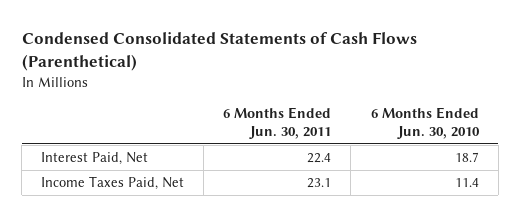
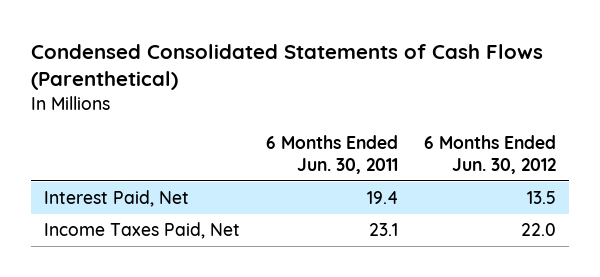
[370,107,480,140] 6 Months Ended Jun. 30, 2010 -> none
none -> [424,135,557,174] 6 Months Ended Jun. 30, 2012
[307,153,332,164] 22.4 -> [367,191,399,205] 19.4

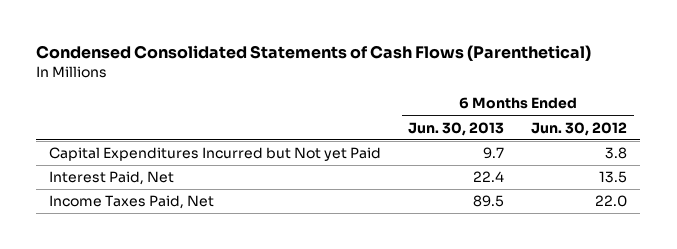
[266,135,399,174] 6 Months Ended Jun. 30, 2011 -> none
none -> [408,121,505,136] Jun. 30, 2013
none -> [49,147,382,162] Capital Expenditures Incurred but Not yet Paid

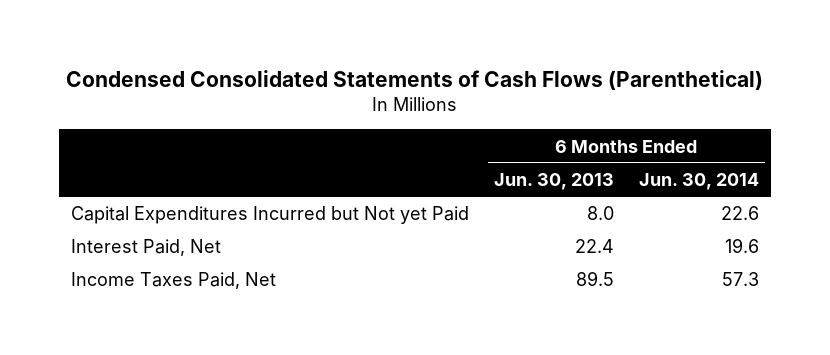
[531,121,628,136] Jun. 30, 2012 -> none
none -> [638,173,759,191] Jun. 30, 2014
[483,147,505,160] 9.7 -> [586,206,614,221] 8.0

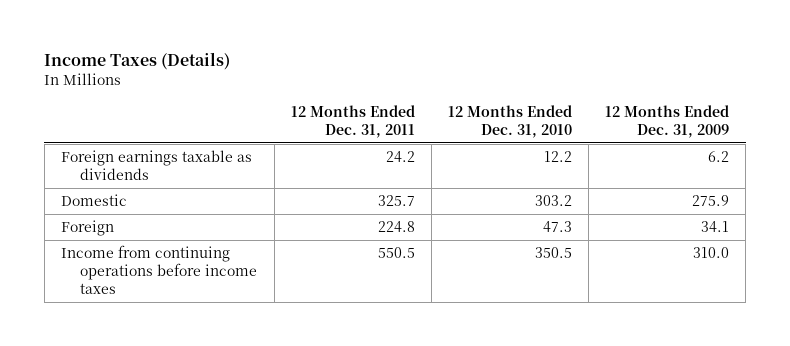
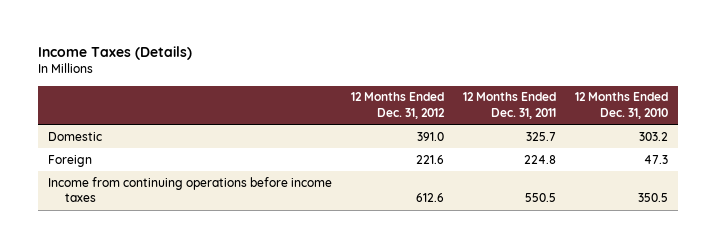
[605,104,730,138] 12 Months Ended Dec. 31, 2009 -> none
none -> [350,92,445,119] 12 Months Ended Dec. 31, 2012
[60,150,252,181] Foreign earnings taxable as dividends -> none

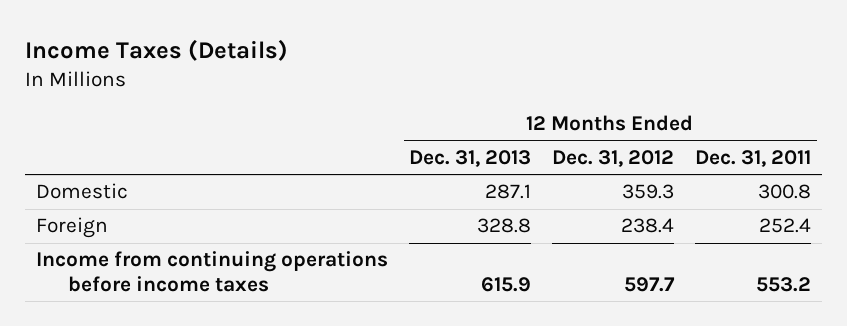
[575,92,669,119] 12 Months Ended Dec. 31, 2010 -> none
none -> [408,149,531,167] Dec. 31, 2013
[416,131,444,141] 391.0 -> [622,184,675,200] 359.3
[525,131,556,141] 325.7 -> [758,184,812,200] 300.8
[415,154,444,164] 221.6 -> [621,218,675,234] 238.4
[523,154,556,164] 224.8 -> [759,218,812,234] 252.4
[415,193,444,203] 612.6 -> [624,276,676,292] 597.7
[524,193,556,203] 550.5 -> [756,276,812,292] 553.2

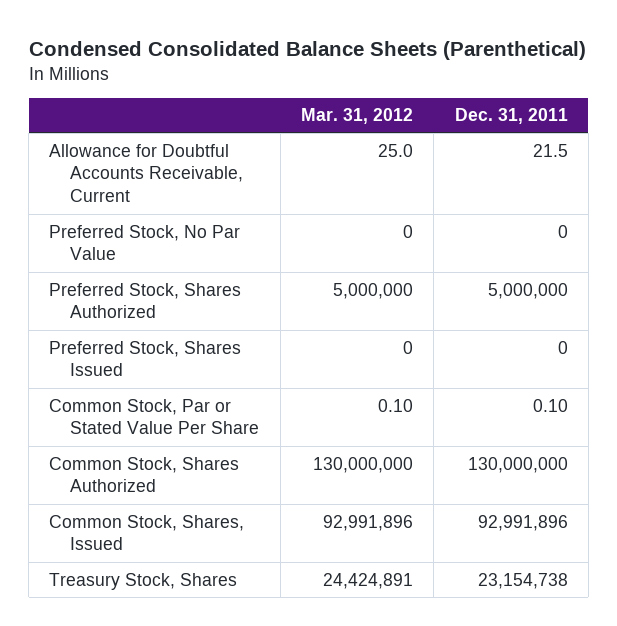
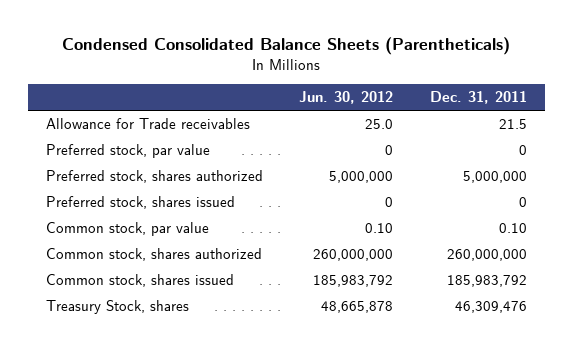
[28,41,586,61] Condensed Consolidated Balance Sheets (Parenthetical) -> [62,37,511,56] Condensed Consolidated Balance Sheets (Parentheticals)
[300,108,413,125] Mar. 31, 2012 -> none
none -> [299,91,394,105] Jun. 30, 2012
[49,143,244,203] Allowance for Doubtful Accounts Receivable, Current -> [45,118,250,130] Allowance for Trade receivables
[49,224,241,261] Preferred Stock, No Par Value -> [45,144,210,159] Preferred stock, par value
[49,282,242,319] Preferred Stock, Shares Authorized -> [45,170,263,184] Preferred stock, shares authorized
[49,340,242,377] Preferred Stock, Shares Issued -> [45,196,235,210] Preferred stock, shares issued
[49,398,260,435] Common Stock, Par or Stated Value Per Share -> [45,222,209,237] Common stock, par value
[49,456,240,493] Common Stock, Shares Authorized -> [45,248,262,262] Common stock, shares authorized
[467,456,568,473] 130,000,000 -> [446,249,527,262] 260,000,000
[49,514,245,551] Common Stock, Shares, Issued -> [45,274,234,288] Common stock, shares issued
[477,514,568,531] 92,991,896 -> [446,275,527,288] 185,983,792
[49,572,238,590] Treasury Stock, Shares -> [45,300,189,315] Treasury Stock, shares
[477,572,568,589] 23,154,738 -> [454,301,527,314] 46,309,476

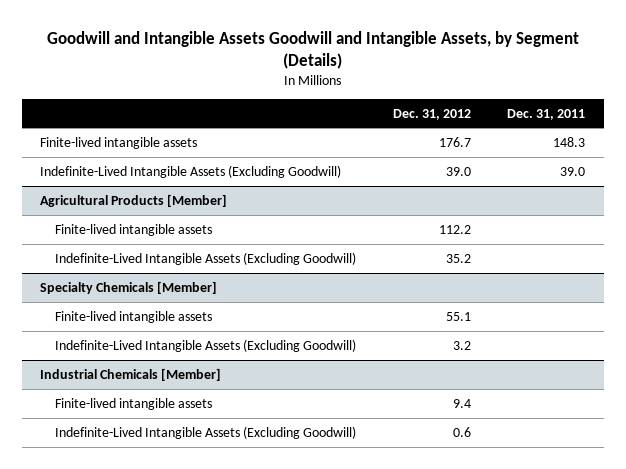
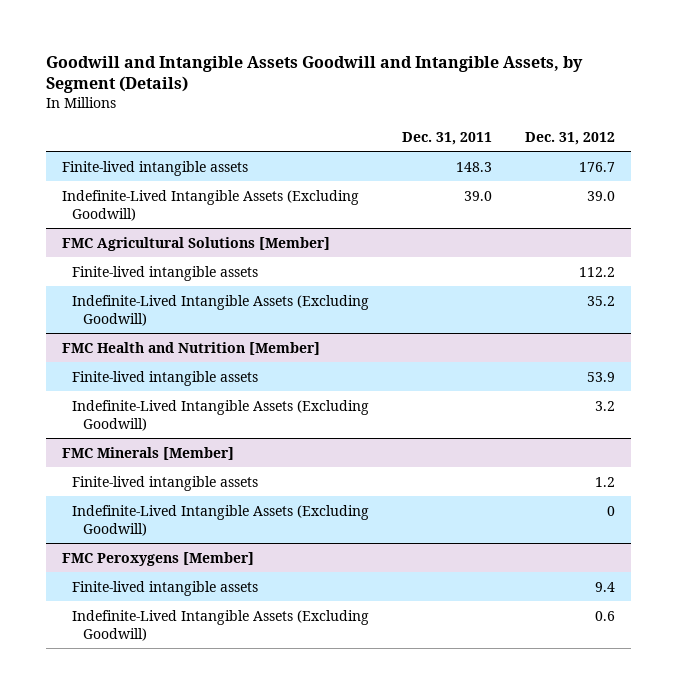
[40,193,228,207] Agricultural Products [Member] -> none
none -> [62,236,331,251] FMC Agricultural Solutions [Member]
[40,280,218,294] Specialty Chemicals [Member] -> none
none -> [62,341,321,355] FMC Health and Nutrition [Member]
[445,311,471,321] 55.1 -> [586,371,615,382] 53.9
[40,367,222,381] Industrial Chemicals [Member] -> none
none -> [62,446,235,460] FMC Minerals [Member]
none -> [72,475,259,491] Finite-lived intangible assets
none -> [72,504,370,536] Indefinite-Lived Intangible Assets (Excluding Goodwill)
none -> [62,551,255,566] FMC Peroxygens [Member]

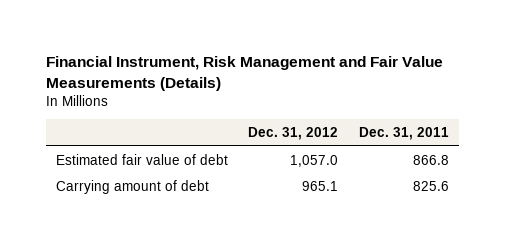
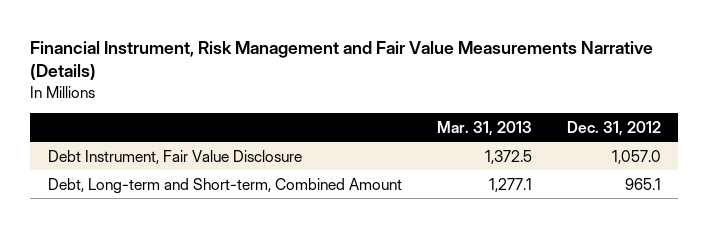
[45,55,443,91] Financial Instrument, Risk Management and Fair Value Measurements (Details) -> [29,40,653,81] Financial Instrument, Risk Management and Fair Value Measurements Narrative (Details)
[358,127,449,141] Dec. 31, 2011 -> none
none -> [436,120,532,136] Mar. 31, 2013
[56,153,229,165] Estimated fair value of debt -> [47,149,302,164] Debt Instrument, Fair Value Disclosure
[56,179,210,194] Carrying amount of debt -> [47,177,402,194] Debt, Long-term and Short-term, Combined Amount

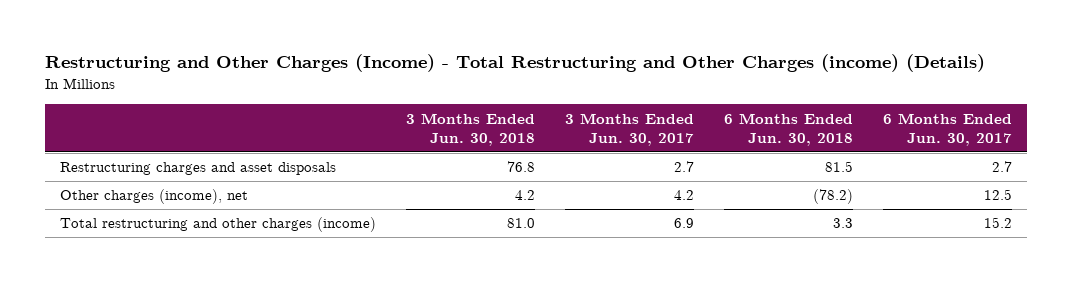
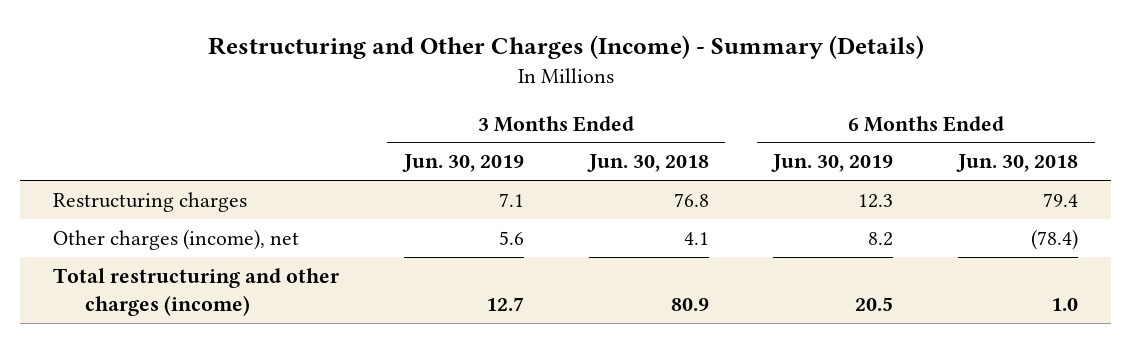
[44,54,985,73] Restructuring and Other Charges (Income) - Total Restructuring and Other Charges (income) (Details) -> [207,34,924,59] Restructuring and Other Charges (Income) - Summary (Details)
[564,112,694,147] 3 Months Ended Jun. 30, 2017 -> none
[883,112,1013,147] 6 Months Ended Jun. 30, 2017 -> none
none -> [401,154,524,173] Jun. 30, 2019
none -> [771,154,894,173] Jun. 30, 2019
[59,162,336,176] Restructuring charges and asset disposals -> [52,191,247,212] Restructuring charges
[824,161,853,173] 81.5 -> [1043,192,1079,207] 79.4
[514,190,535,201] 4.2 -> [683,231,709,245] 4.1
[812,189,853,205] (78.2) -> [1031,228,1079,250] (78.4)
[506,218,535,229] 81.0 -> [670,297,709,311] 80.9
[832,218,853,229] 3.3 -> [1051,297,1079,311] 1.0

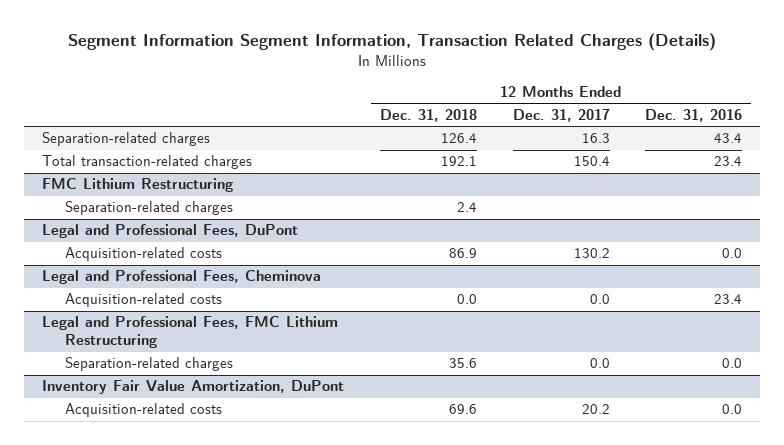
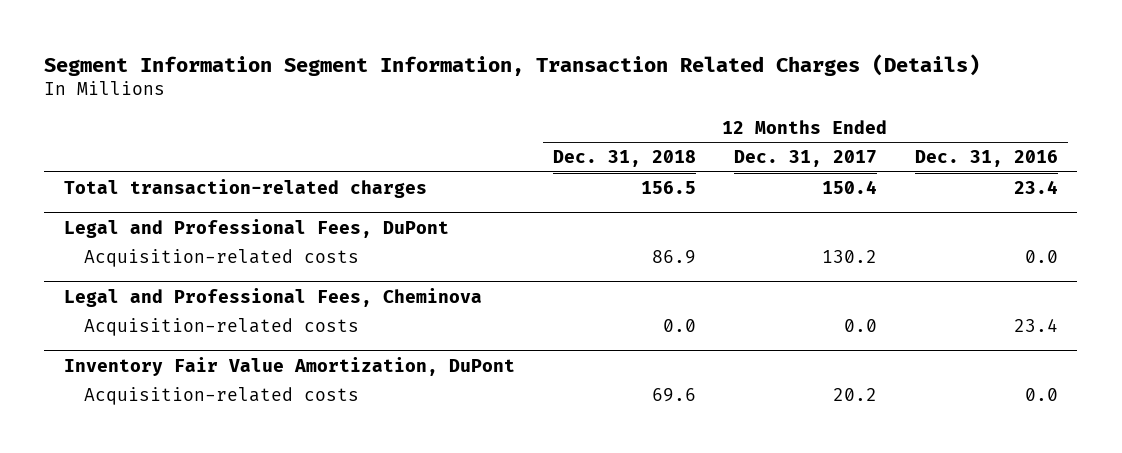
[41,132,210,147] Separation-related charges -> none
[41,178,233,193] FMC Lithium Restructuring -> none
[64,201,233,216] Separation-related charges -> none
[440,156,477,167] 192.1 -> [640,180,696,194] 156.5
[41,316,338,349] Legal and Professional Fees, FMC Lithium Restructuring -> none
[64,357,233,372] Separation-related charges -> none

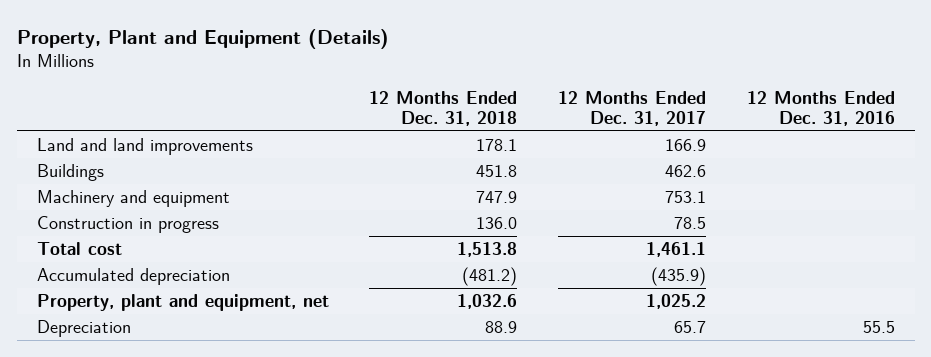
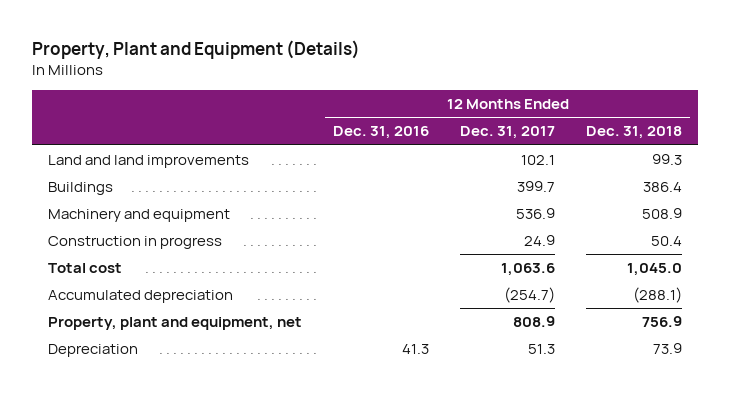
[476,138,518,151] 178.1 -> [652,154,683,166] 99.3
[665,138,707,151] 166.9 -> [521,155,556,166] 102.1
[476,164,518,177] 451.8 -> [643,182,683,193] 386.4
[665,164,707,177] 462.6 -> [517,181,556,193] 399.7
[476,190,518,203] 747.9 -> [642,208,683,220] 508.9
[665,190,707,203] 753.1 -> [516,208,556,220] 536.9
[476,216,518,229] 136.0 -> [651,236,683,247] 50.4
[674,216,707,229] 78.5 -> [524,235,556,247] 24.9
[457,241,518,257] 1,513.8 -> [627,263,683,277] 1,045.0
[646,241,707,257] 1,461.1 -> [501,263,556,277] 1,063.6
[462,266,518,286] (481.2) -> [633,287,683,304] (288.1)
[651,266,707,286] (435.9) -> [504,287,556,304] (254.7)
[457,293,518,309] 1,032.6 -> [642,316,683,328] 756.9
[646,293,707,309] 1,025.2 -> [513,316,556,328] 808.9
[485,320,518,333] 88.9 -> [653,343,683,355] 73.9
[674,320,707,333] 65.7 -> [528,344,556,355] 51.3
[862,320,895,333] 55.5 -> [401,344,429,355] 41.3

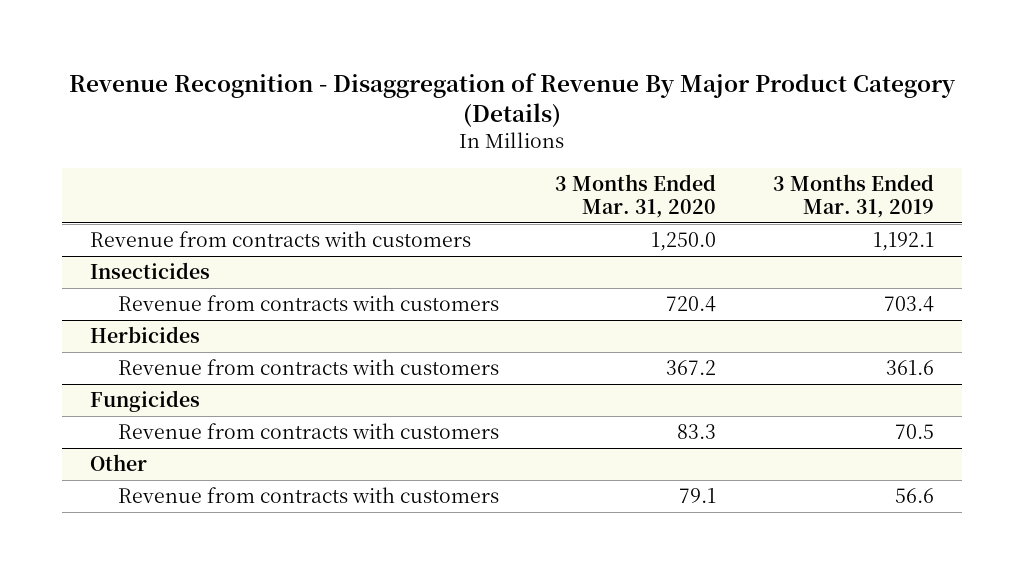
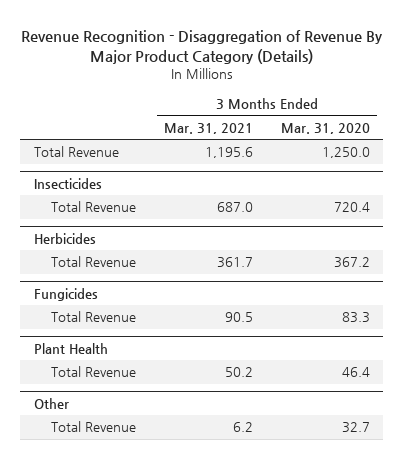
[772,174,934,218] 3 Months Ended Mar. 31, 2019 -> none
none -> [164,122,254,134] Mar. 31, 2021
[89,231,471,248] Revenue from contracts with customers -> [34,146,120,158] Total Revenue
[118,295,500,312] Revenue from contracts with customers -> [51,201,137,213] Total Revenue
[118,359,500,376] Revenue from contracts with customers -> [51,256,137,268] Total Revenue
[118,423,500,440] Revenue from contracts with customers -> [51,311,137,323] Total Revenue
none -> [34,342,109,354] Plant Health
none -> [51,366,137,378] Total Revenue
[118,487,500,504] Revenue from contracts with customers -> none
none -> [51,421,137,433] Total Revenue

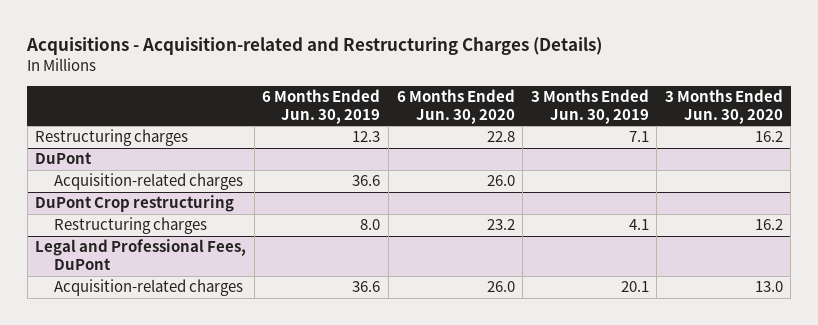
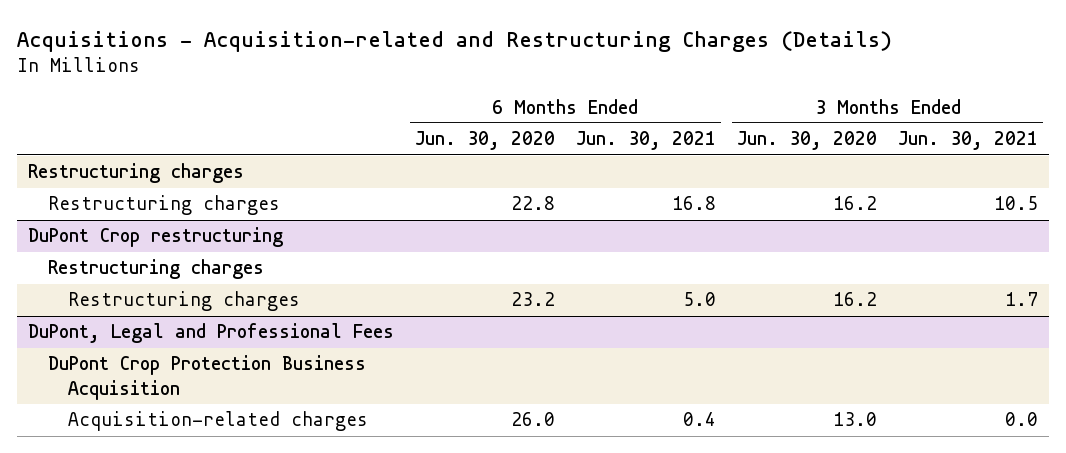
[262,88,381,125] 6 Months Ended Jun. 30, 2019 -> none
[530,88,649,125] 3 Months Ended Jun. 30, 2019 -> none
none -> [575,131,716,151] Jun. 30, 2021
none -> [898,131,1039,151] Jun. 30, 2021
none -> [27,163,244,184] Restructuring charges
[35,152,93,165] DuPont -> none
[53,173,243,191] Acquisition-related charges -> none
none -> [47,259,264,280] Restructuring charges
[35,239,247,271] Legal and Professional Fees, DuPont -> [27,323,394,344] DuPont, Legal and Professional Fees
none -> [47,355,366,400] DuPont Crop Protection Business Acquisition

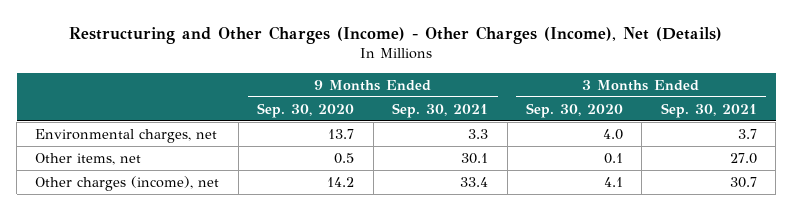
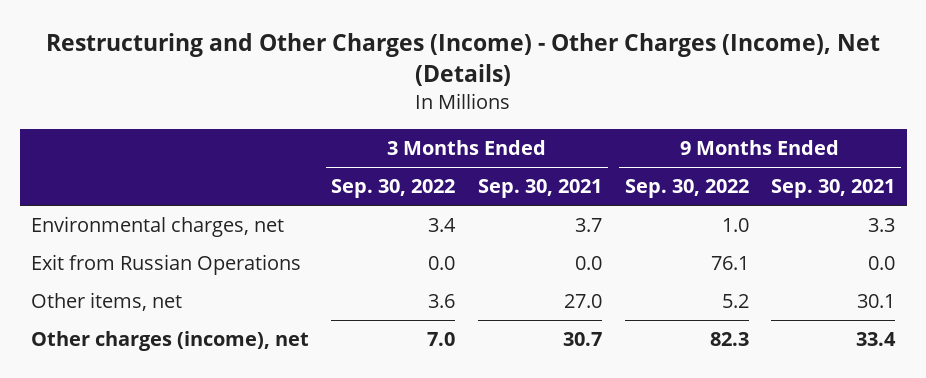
[257,102,355,118] Sep. 30, 2020 -> none
[525,102,623,118] Sep. 30, 2020 -> none
none -> [331,179,456,199] Sep. 30, 2022
none -> [624,179,749,199] Sep. 30, 2022
none -> [30,254,301,276] Exit from Russian Operations

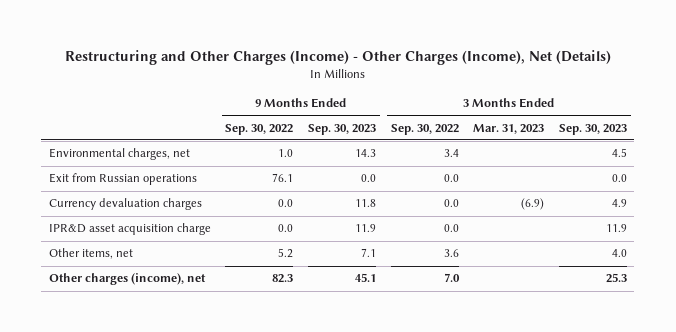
[478,179,603,199] Sep. 30, 2021 -> none
[771,179,896,199] Sep. 30, 2021 -> none
none -> [308,123,377,135] Sep. 30, 2023
none -> [473,123,545,134] Mar. 31, 2023
none -> [559,123,628,135] Sep. 30, 2023
[30,254,301,276] Exit from Russian Operations -> [48,173,197,186] Exit from Russian operations
none -> [48,198,202,211] Currency devaluation charges
none -> [48,223,211,236] IPR&D asset acquisition charge

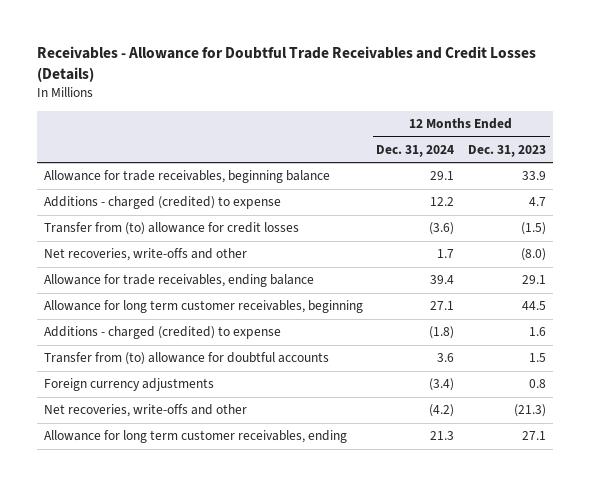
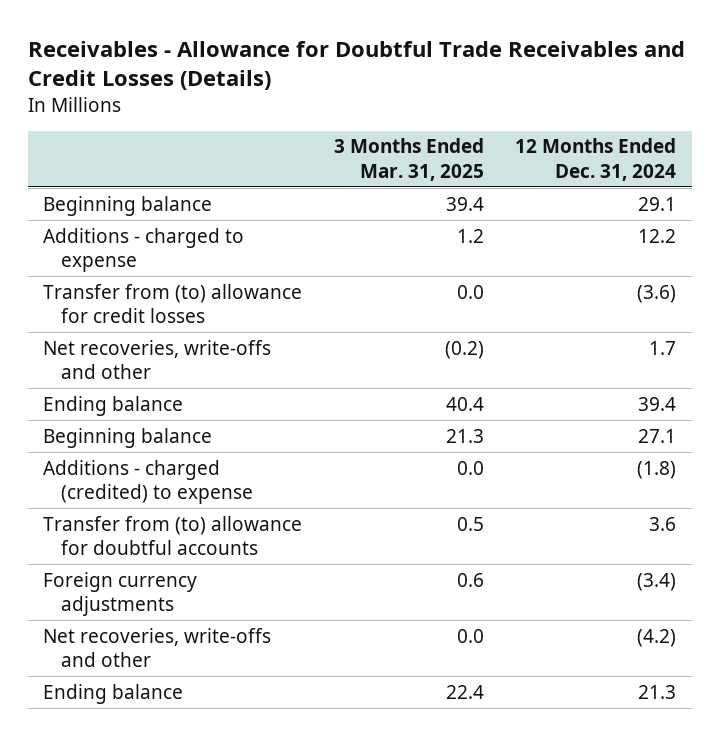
[468,144,547,157] Dec. 31, 2023 -> none
none -> [333,138,484,181] 3 Months Ended Mar. 31, 2025
[43,170,330,184] Allowance for trade receivables, beginning balance -> [43,195,213,216] Beginning balance
[43,196,281,210] Additions - charged (credited) to expense -> [43,227,245,272] Additions - charged to expense
[43,274,314,288] Allowance for trade receivables, ending balance -> [43,395,184,416] Ending balance
[43,300,363,314] Allowance for long term customer receivables, beginning -> [43,427,213,448] Beginning balance
[43,430,347,444] Allowance for long term customer receivables, ending -> [43,683,184,704] Ending balance

